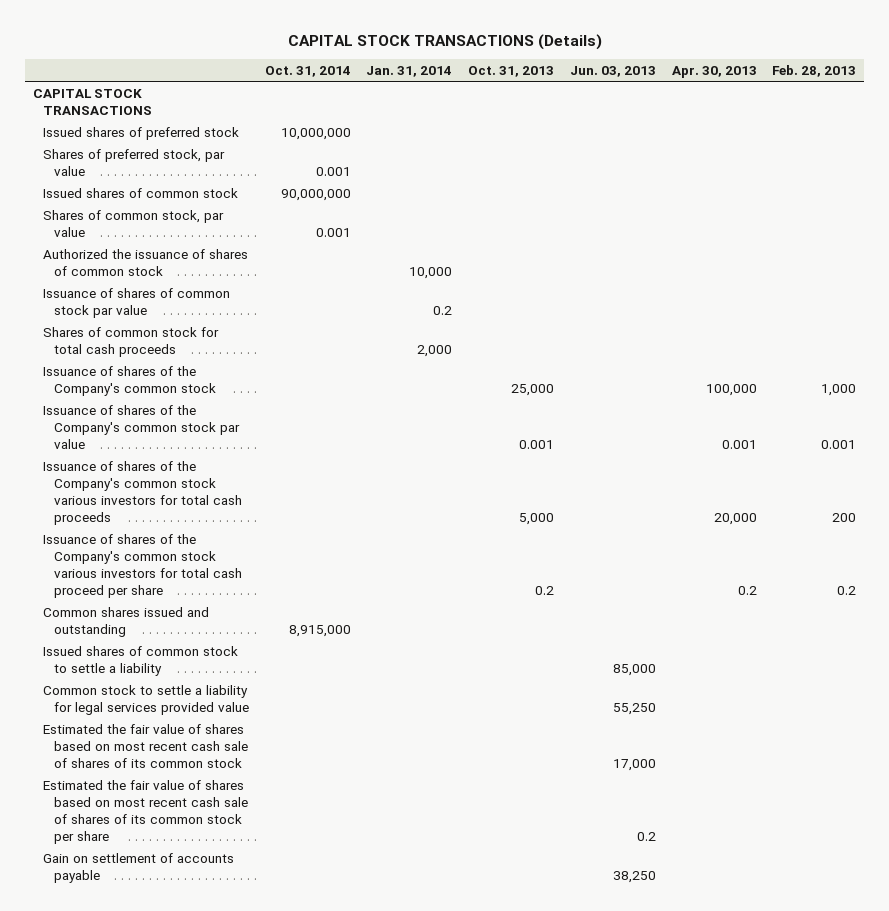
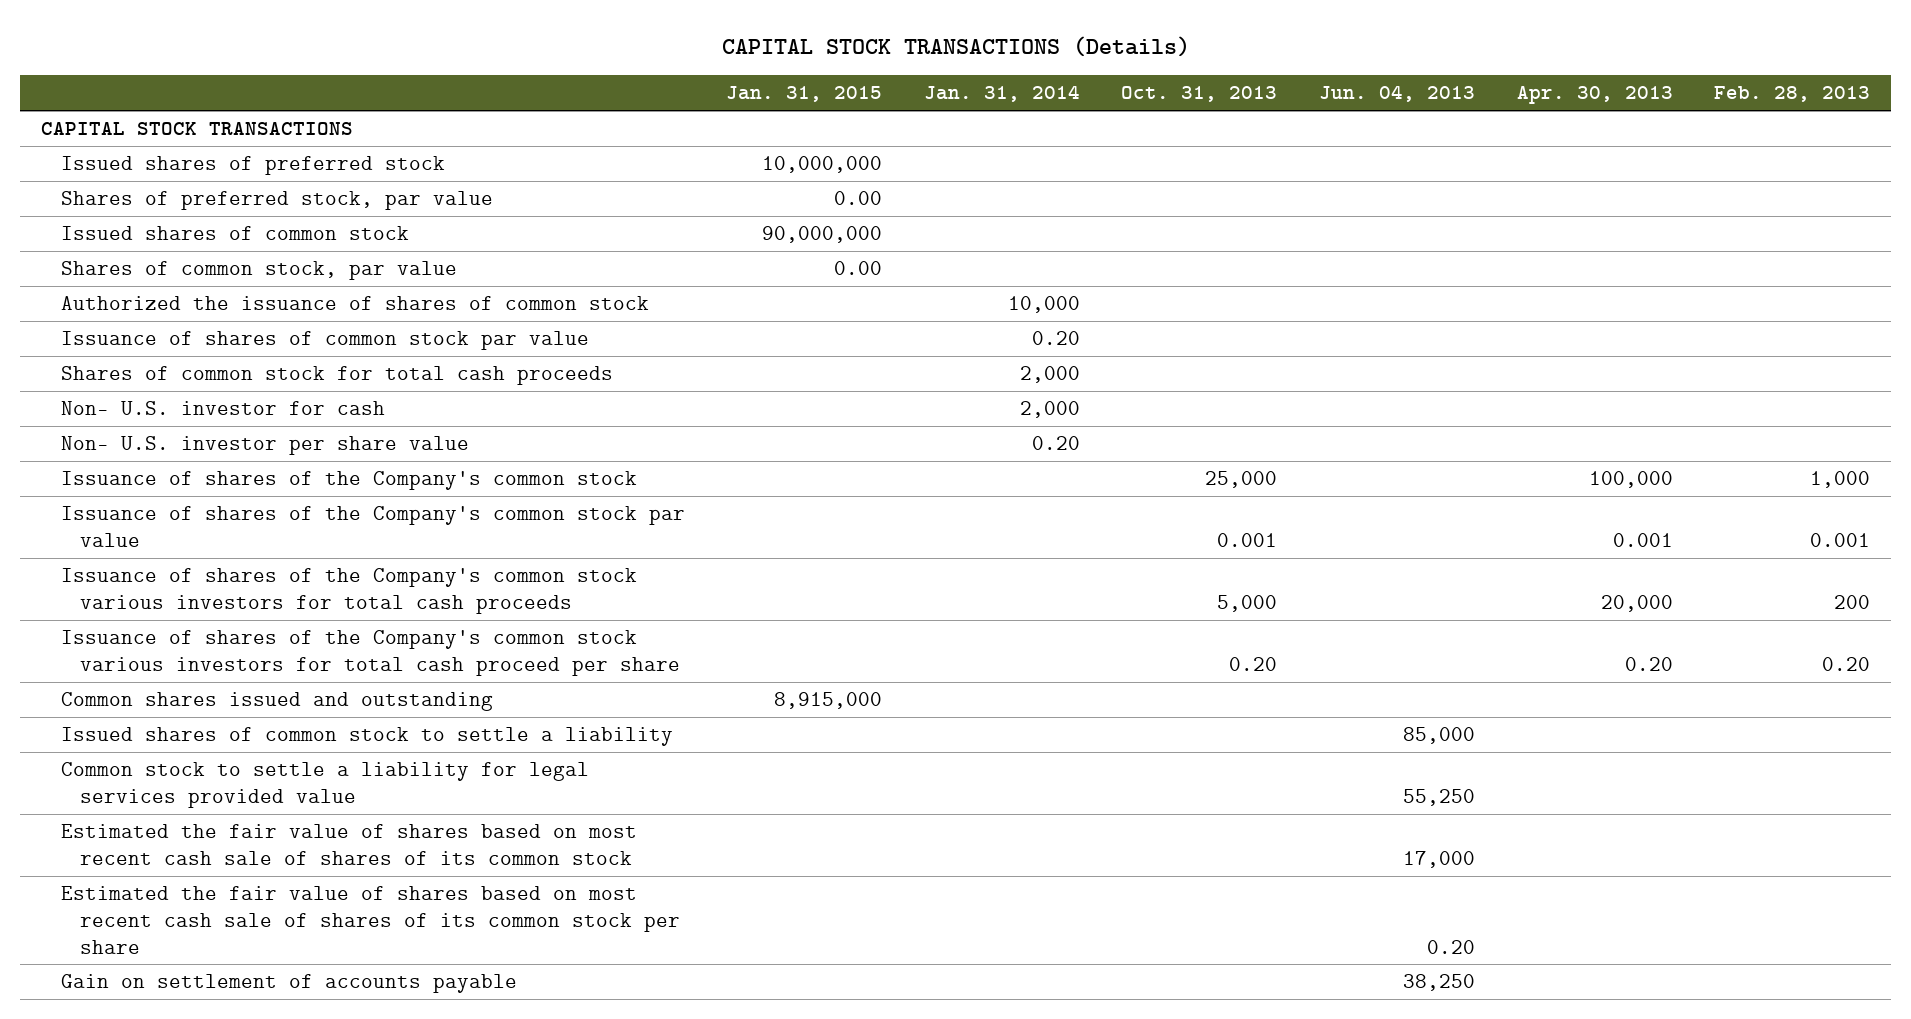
[264,65,351,77] Oct. 31, 2014 -> none
[569,65,656,77] Jun. 03, 2013 -> none
none -> [726,86,883,103] Jan. 31, 2015
none -> [1319,85,1476,103] Jun. 04, 2013
[433,305,453,315] 0.2 -> [1031,331,1080,346] 0.20
none -> [60,401,385,416] Non- U.S. investor for cash
none -> [60,436,469,456] Non- U.S. investor per share value
[535,586,555,596] 0.2 -> [1229,656,1278,671] 0.20
[737,586,757,596] 0.2 -> [1624,656,1673,671] 0.20
[837,586,857,596] 0.2 -> [1822,656,1871,671] 0.20

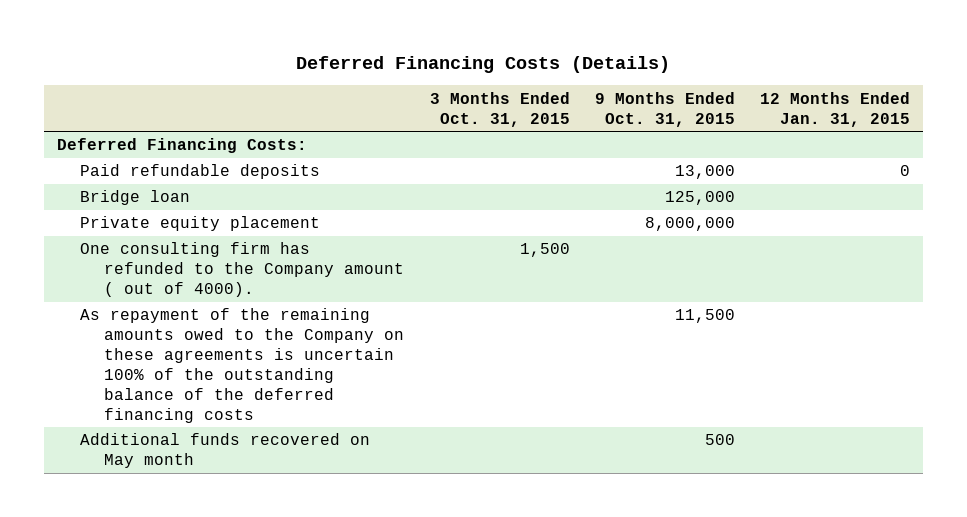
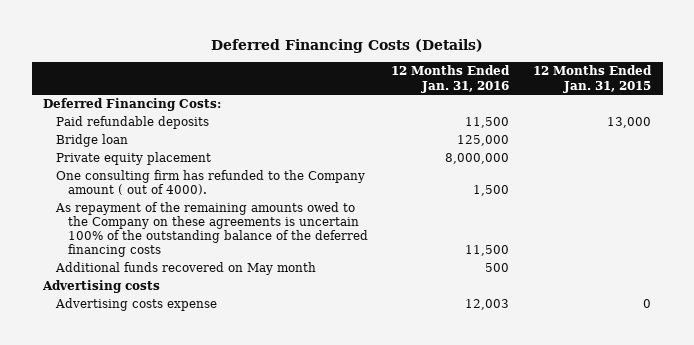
[429,91,570,127] 3 Months Ended Oct. 31, 2015 -> none
[594,91,735,127] 9 Months Ended Oct. 31, 2015 -> none
none -> [391,65,511,93] 12 Months Ended Jan. 31, 2016
[900,165,911,177] 0 -> [606,117,651,129] 13,000
none -> [42,280,161,294] Advertising costs
none -> [54,298,217,312] Advertising costs expense

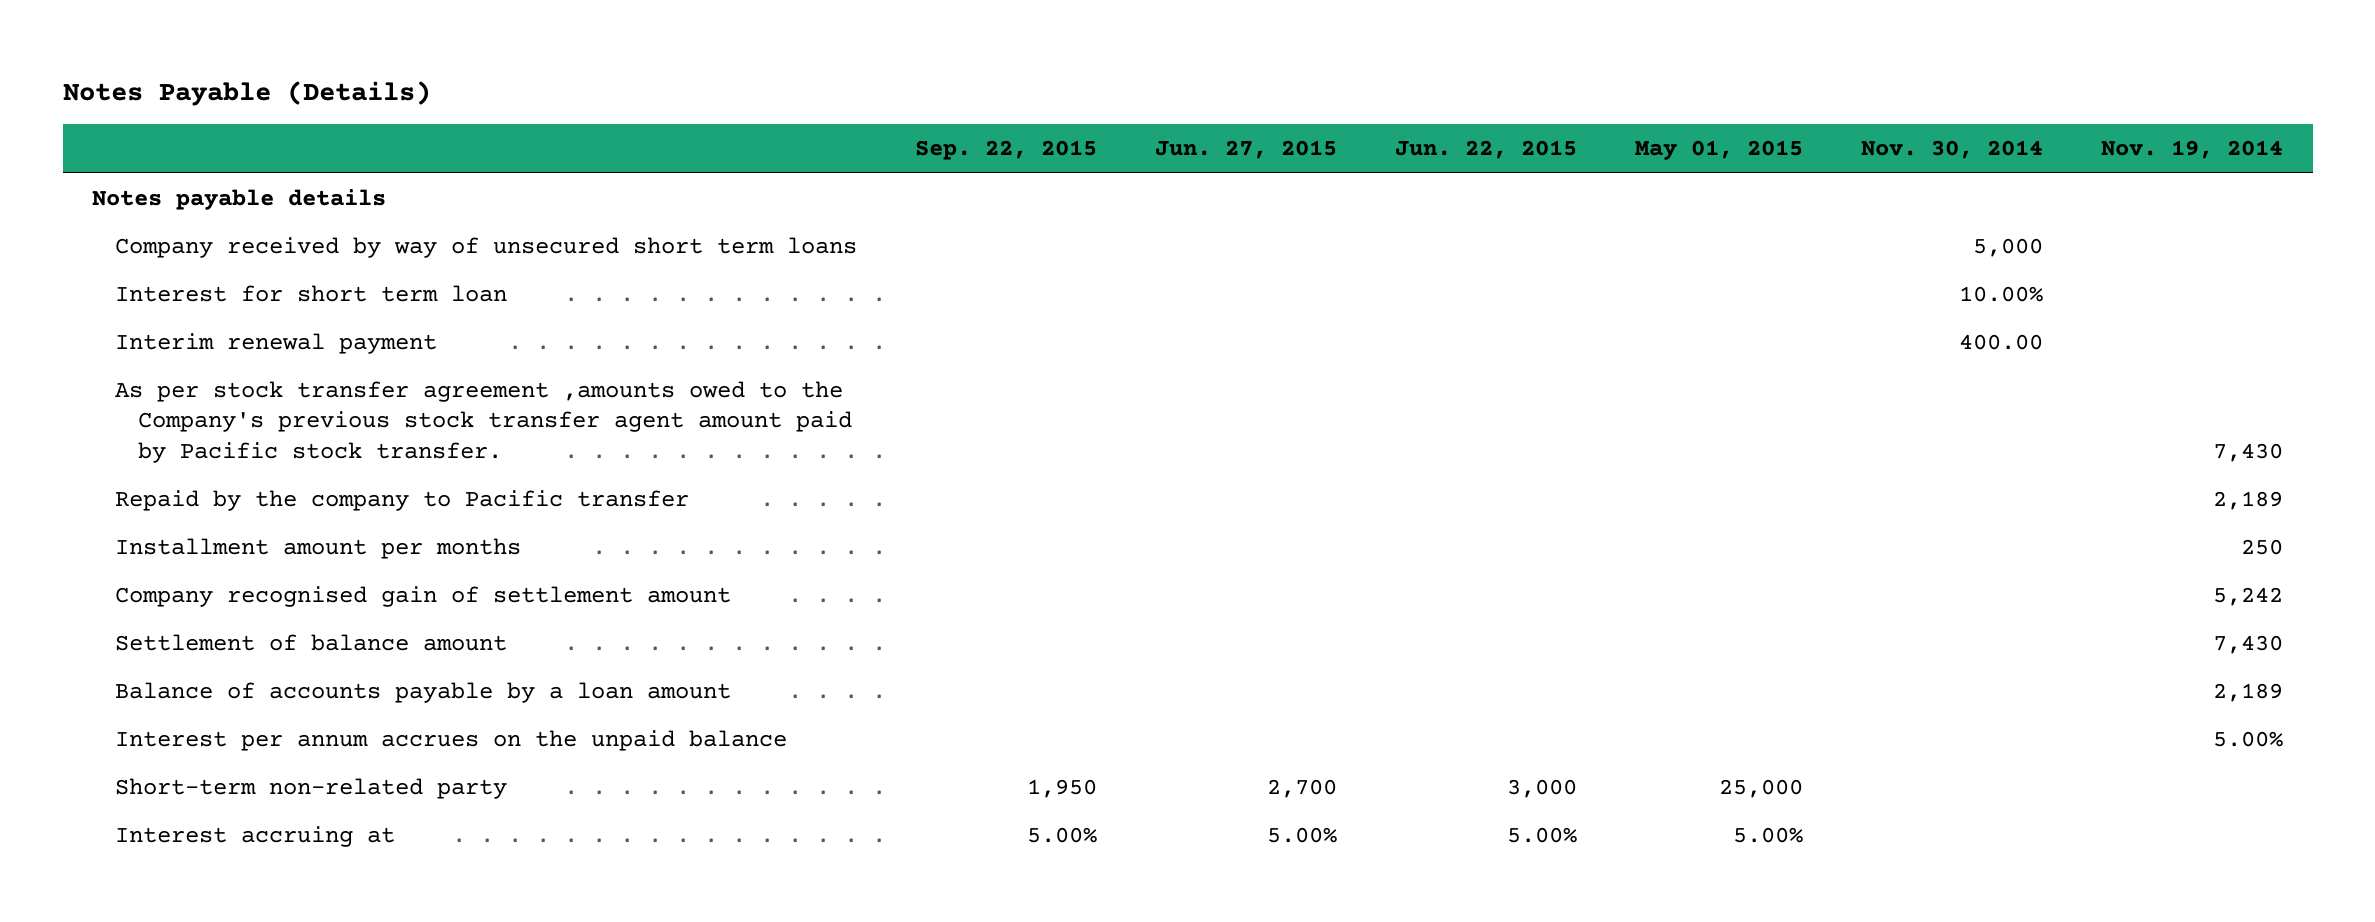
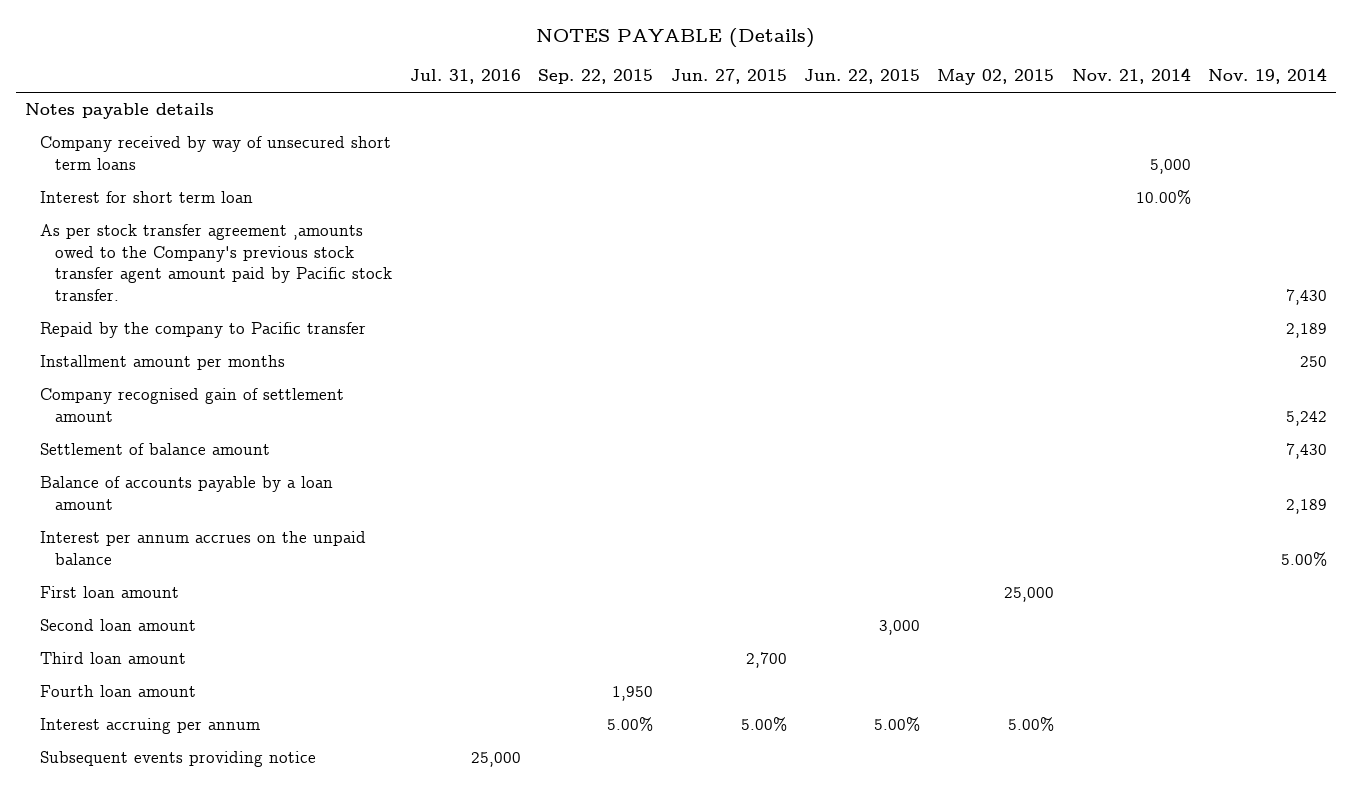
[62,81,431,107] Notes Payable (Details) -> [536,28,816,49] NOTES PAYABLE (Details)
[1635,140,1804,161] May 01, 2015 -> none
[1861,140,2044,160] Nov. 30, 2014 -> none
none -> [409,69,521,85] Jul. 31, 2016
none -> [937,69,1055,86] May 02, 2015
none -> [1071,68,1191,85] Nov. 21, 2014
[114,333,437,355] Interim renewal payment -> none
[114,778,507,800] Short-term non-related party -> none
none -> [40,586,180,599] First loan amount
none -> [40,619,197,632] Second loan amount
none -> [40,652,187,665] Third loan amount
none -> [40,685,197,698] Fourth loan amount
[114,826,395,848] Interest accruing at -> [40,718,261,735] Interest accruing per annum
none -> [40,751,317,768] Subsequent events providing notice

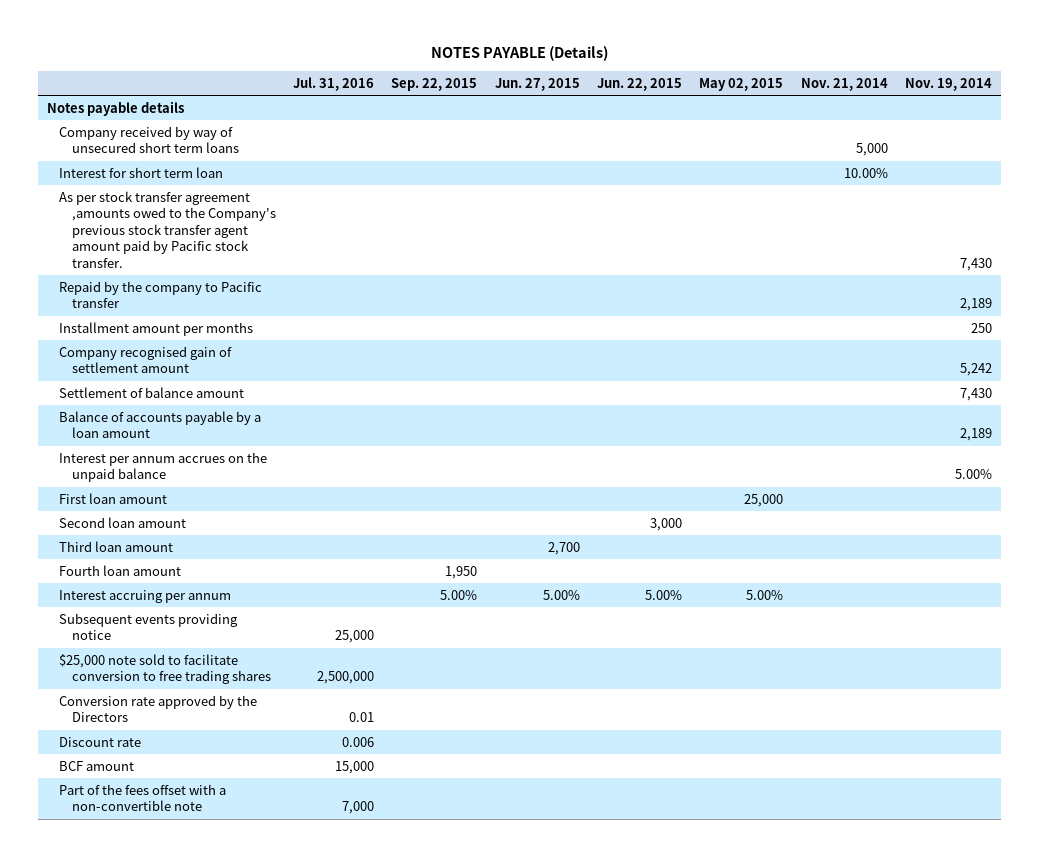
none -> [59,653,271,685] $25,000 note sold to facilitate conversion to free trading shares
none -> [59,694,258,723] Conversion rate approved by the Directors
none -> [59,736,142,747] Discount rate
none -> [59,760,135,771] BCF amount
none -> [59,783,227,812] Part of the fees offset with a non-convertible note

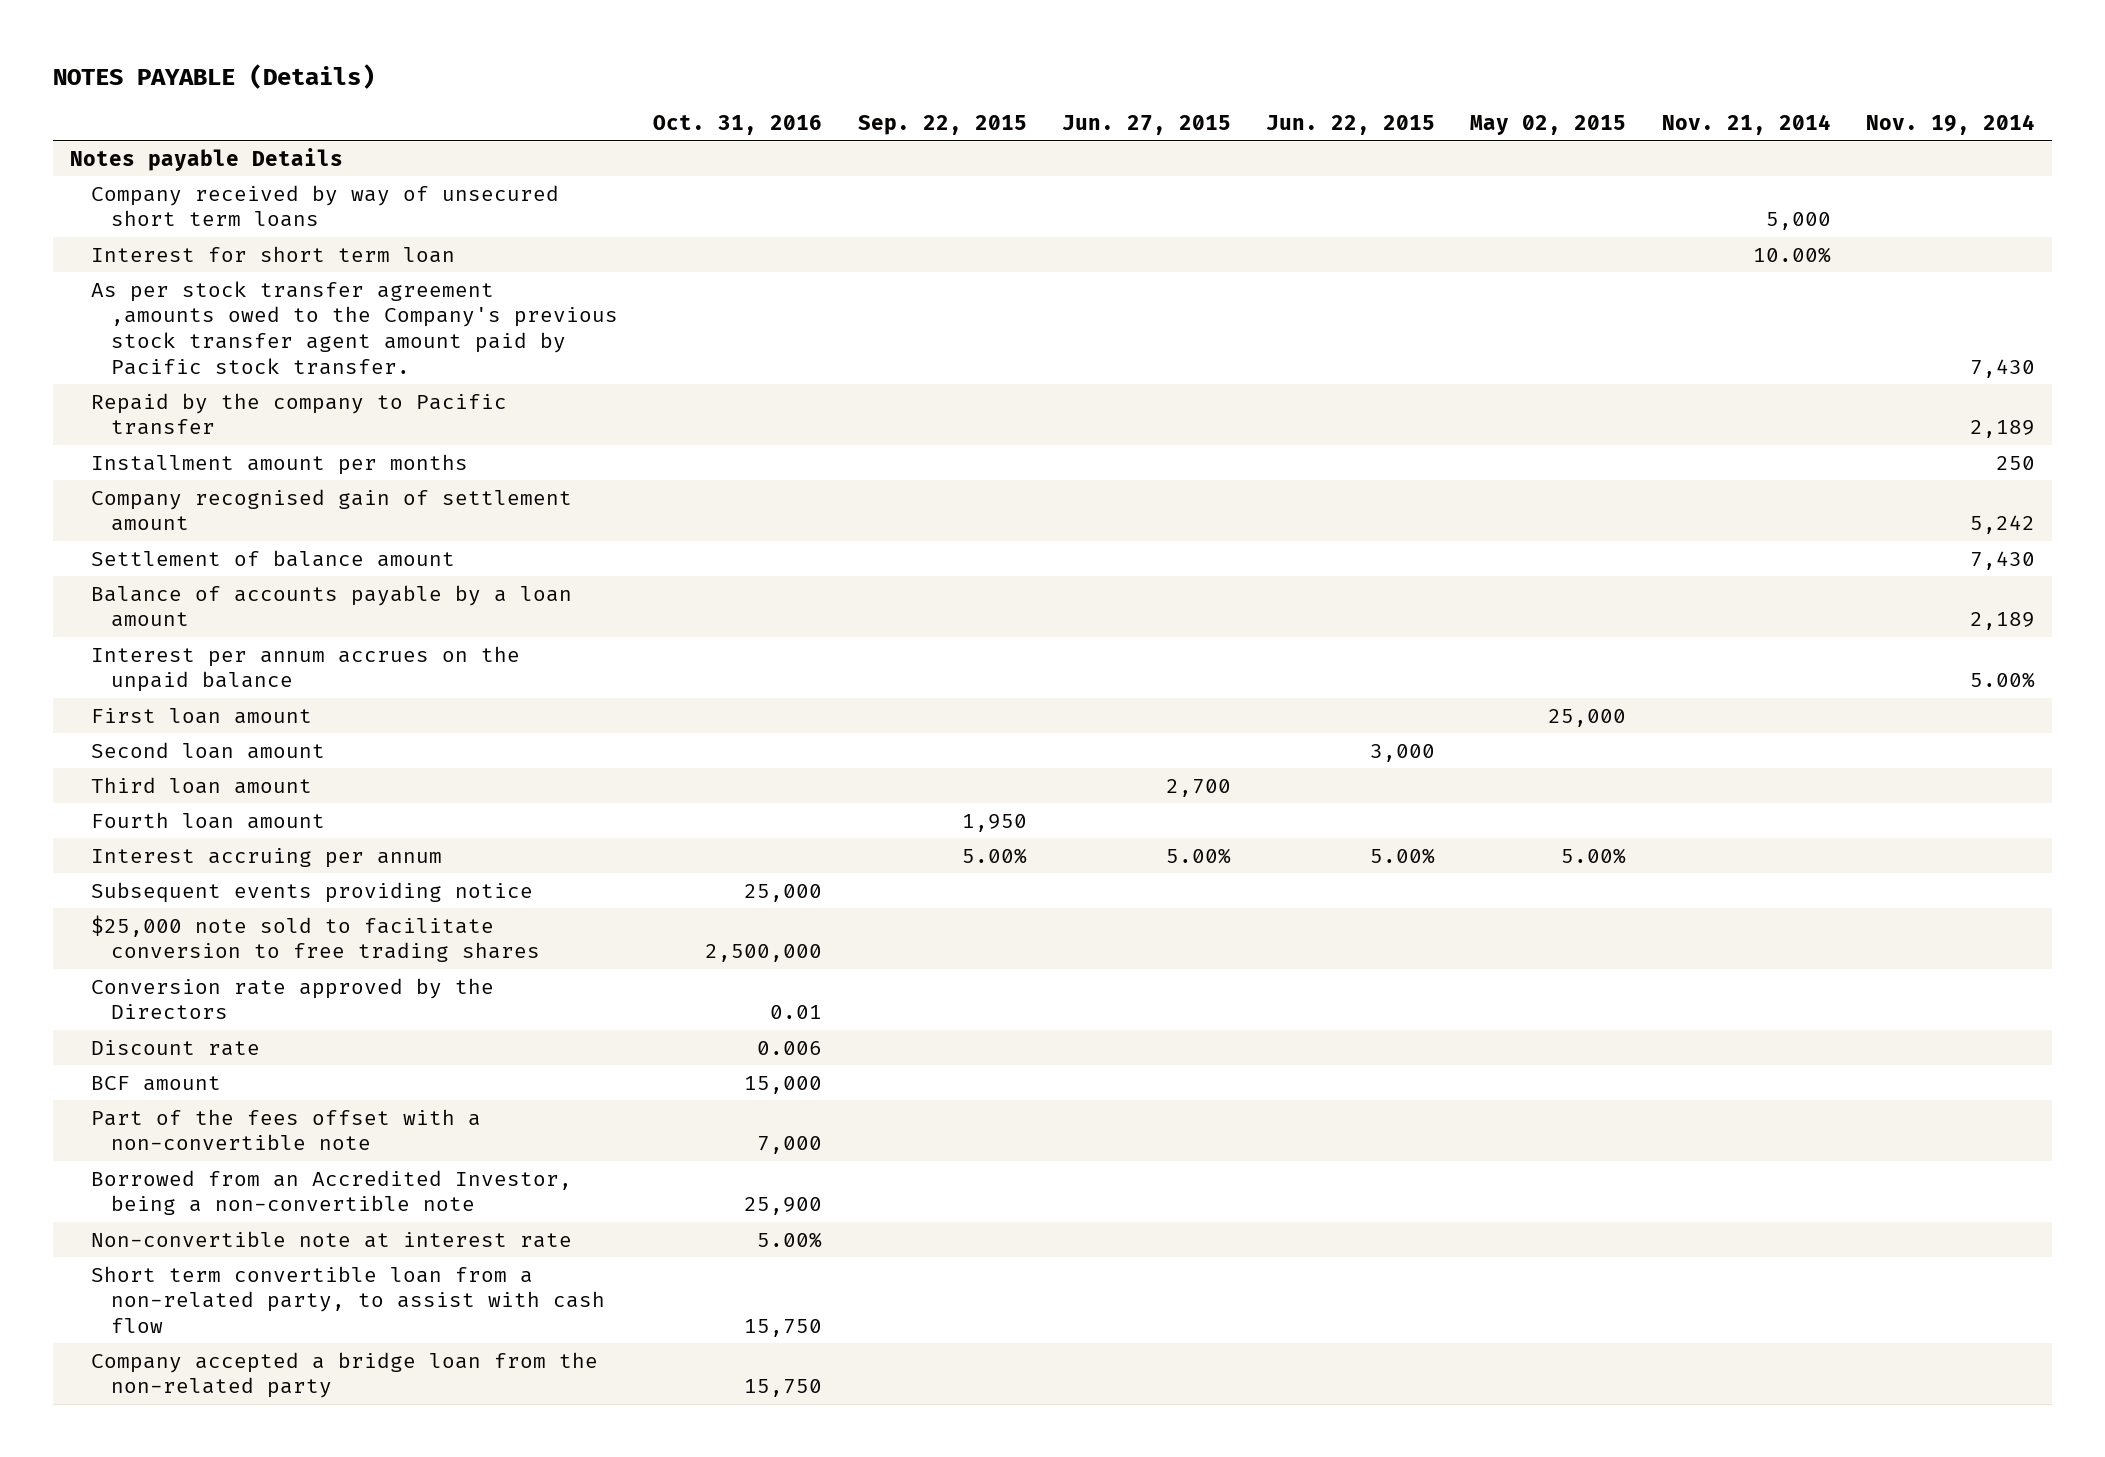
[293,76,375,91] Jul. 31, 2016 -> none
none -> [653,114,823,135] Oct. 31, 2016
[46,100,184,116] Notes payable details -> [70,147,344,171] Notes payable Details
none -> [90,1169,572,1216] Borrowed from an Accredited Investor, being a non-convertible note
none -> [90,1230,572,1248] Non-convertible note at interest rate
none -> [90,1265,606,1333] Short term convertible loan from a non-related party, to assist with cash flow
none -> [90,1351,598,1399] Company accepted a bridge loan from the non-related party

